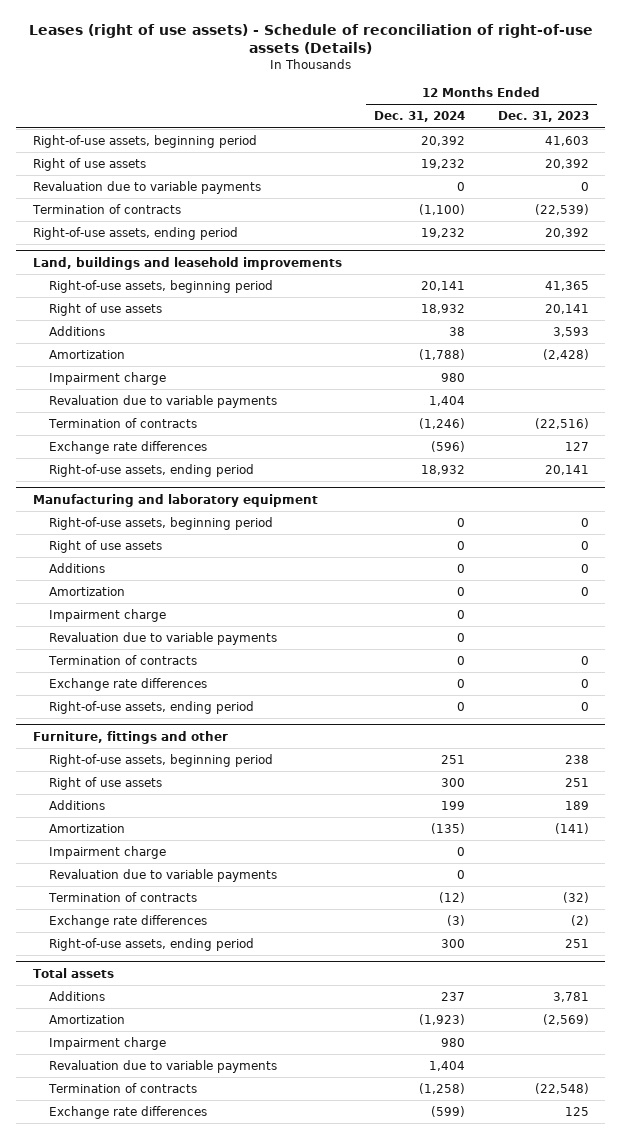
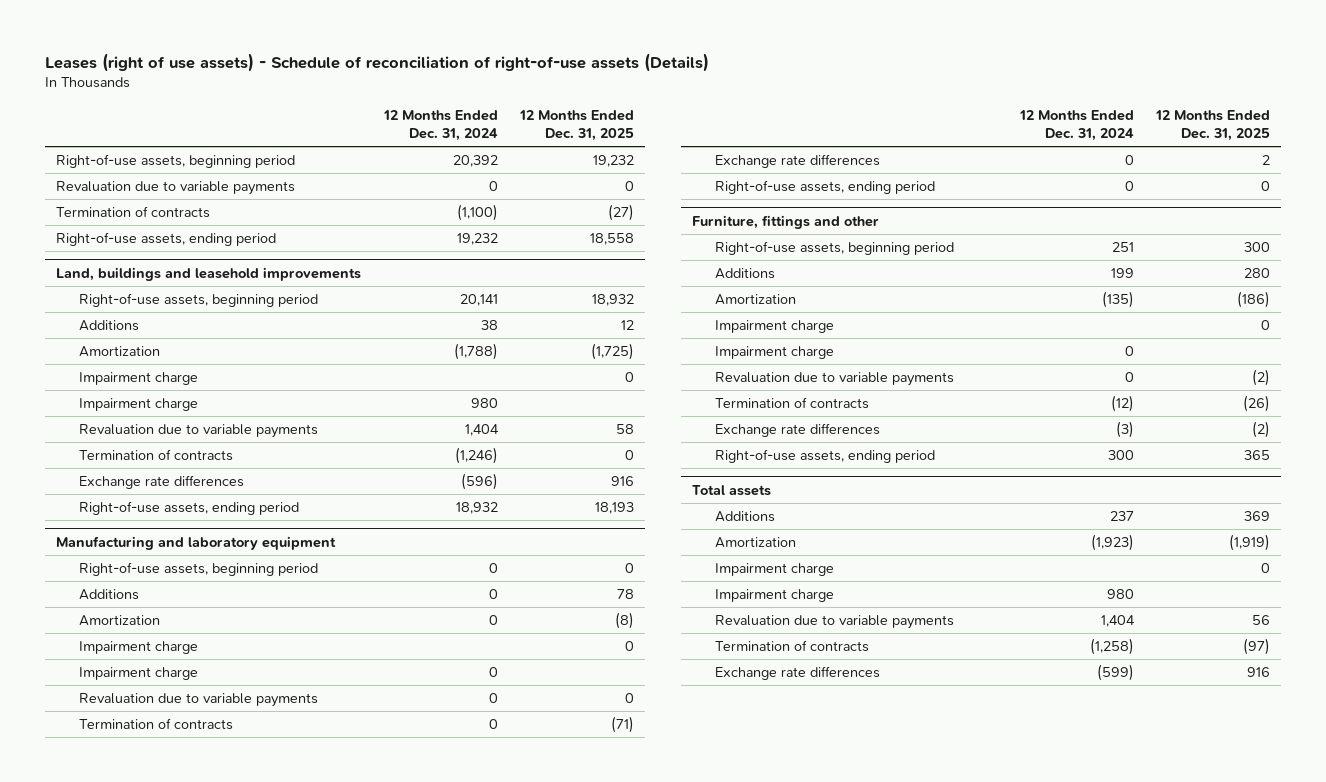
[497,111,589,123] Dec. 31, 2023 -> none
none -> [518,110,634,141] 12 Months Ended Dec. 31, 2025
[32,157,146,171] Right of use assets -> none
[49,302,163,316] Right of use assets -> none
none -> [79,372,199,386] Impairment charge
[49,539,163,553] Right of use assets -> none
none -> [79,641,199,655] Impairment charge
[49,776,163,790] Right of use assets -> none
none -> [715,320,835,334] Impairment charge
none -> [715,563,835,577] Impairment charge

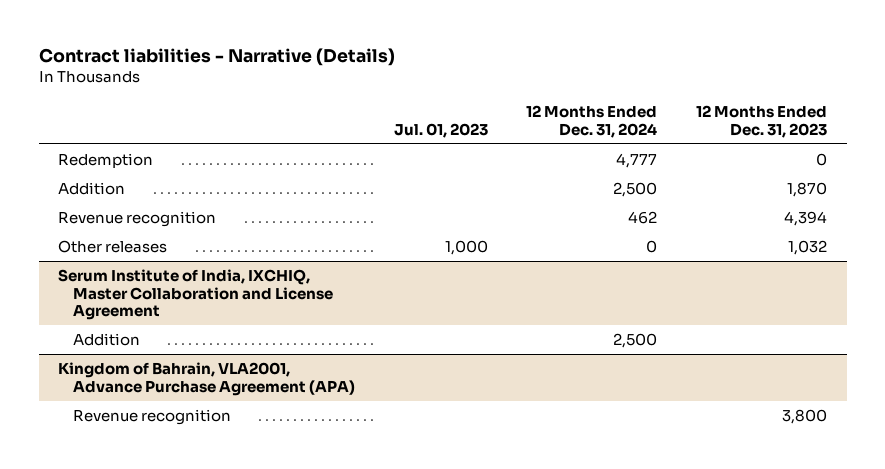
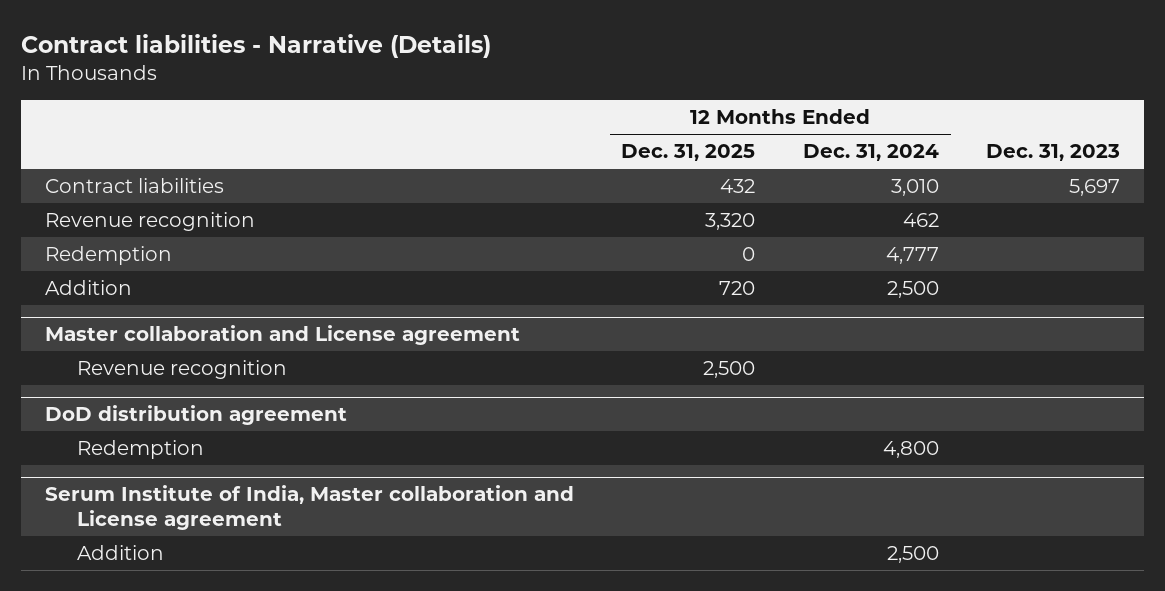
[393,122,488,138] Jul. 01, 2023 -> none
[696,105,828,138] 12 Months Ended Dec. 31, 2023 -> none
none -> [621,144,756,162] Dec. 31, 2025
none -> [986,144,1121,162] Dec. 31, 2023
[57,182,125,196] Addition -> none
none -> [44,178,224,194] Contract liabilities
[57,240,167,254] Other releases -> none
[57,269,333,320] Serum Institute of India, IXCHIQ, Master Collaboration and License Agreement -> none
[57,153,153,169] Redemption -> [44,246,172,266] Redemption
[57,362,355,396] Kingdom of Bahrain, VLA2001, Advance Purchase Agreement (APA) -> none
none -> [44,325,520,346] Master collaboration and License agreement
none -> [44,405,347,426] DoD distribution agreement
none -> [77,440,205,460] Redemption
none -> [44,485,574,530] Serum Institute of India, Master collaboration and License agreement
none -> [77,545,165,561] Addition

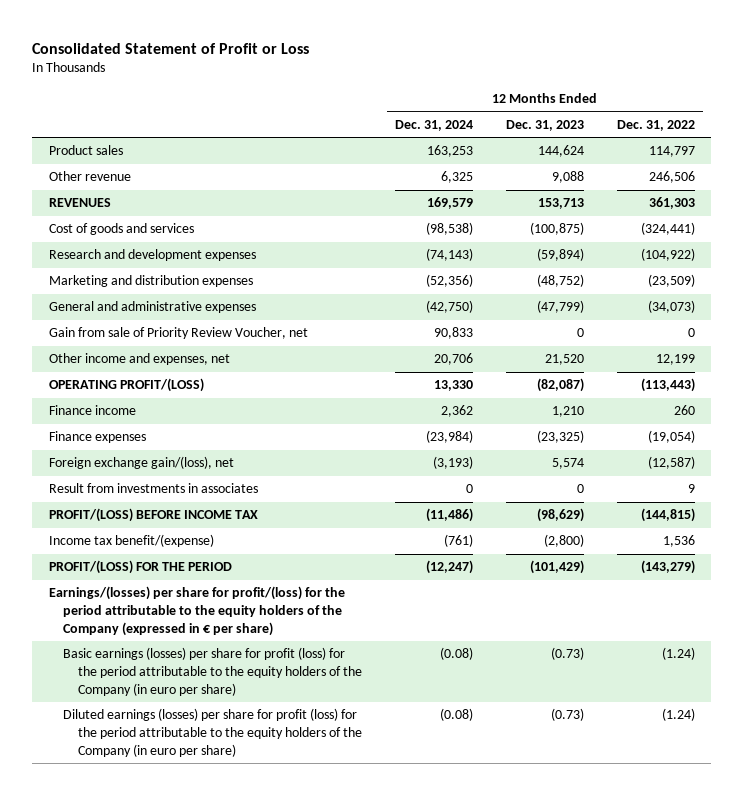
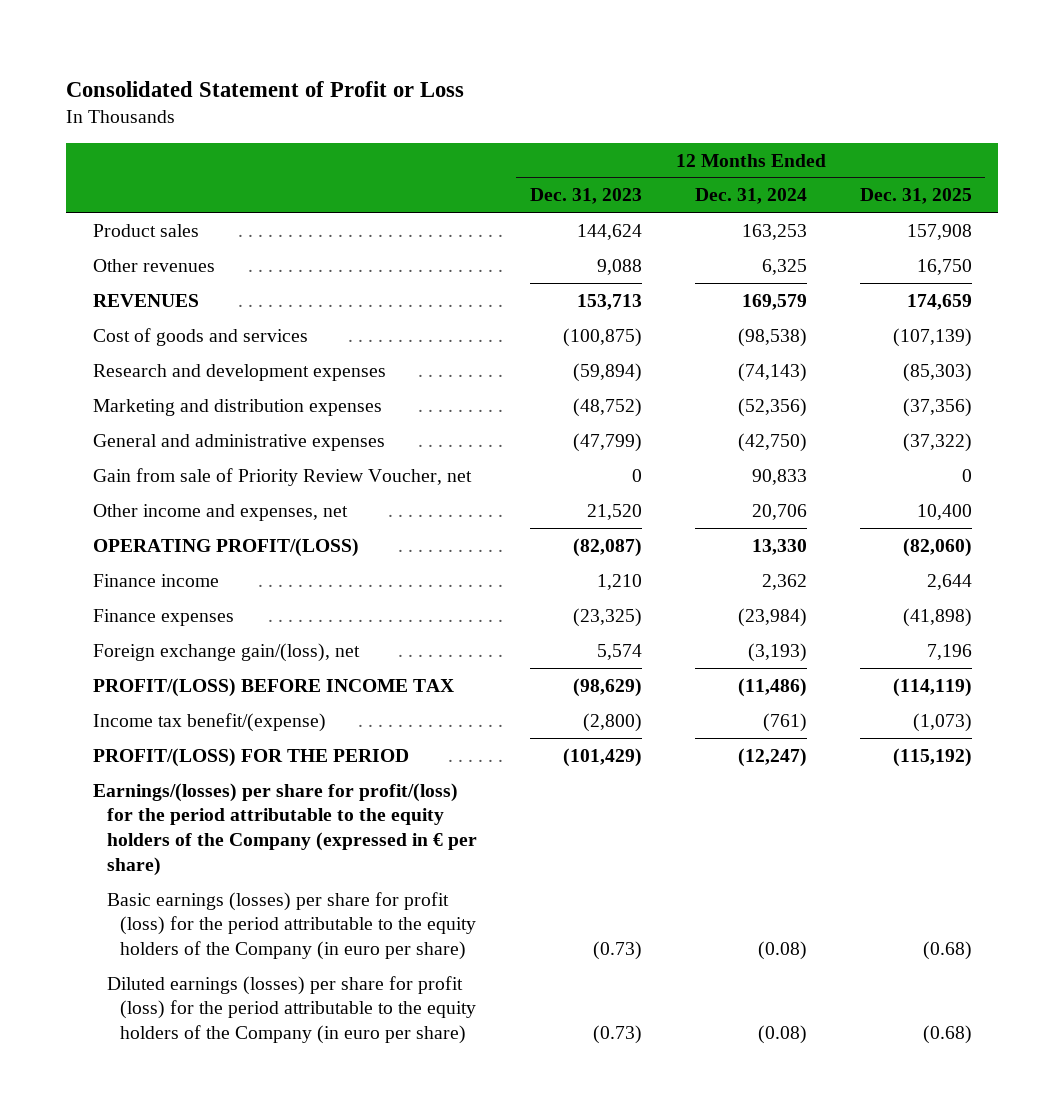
[616,119,695,131] Dec. 31, 2022 -> none
none -> [859,188,972,205] Dec. 31, 2025
[48,171,131,182] Other revenue -> [92,258,215,272] Other revenues
[48,483,258,494] Result from investments in associates -> none

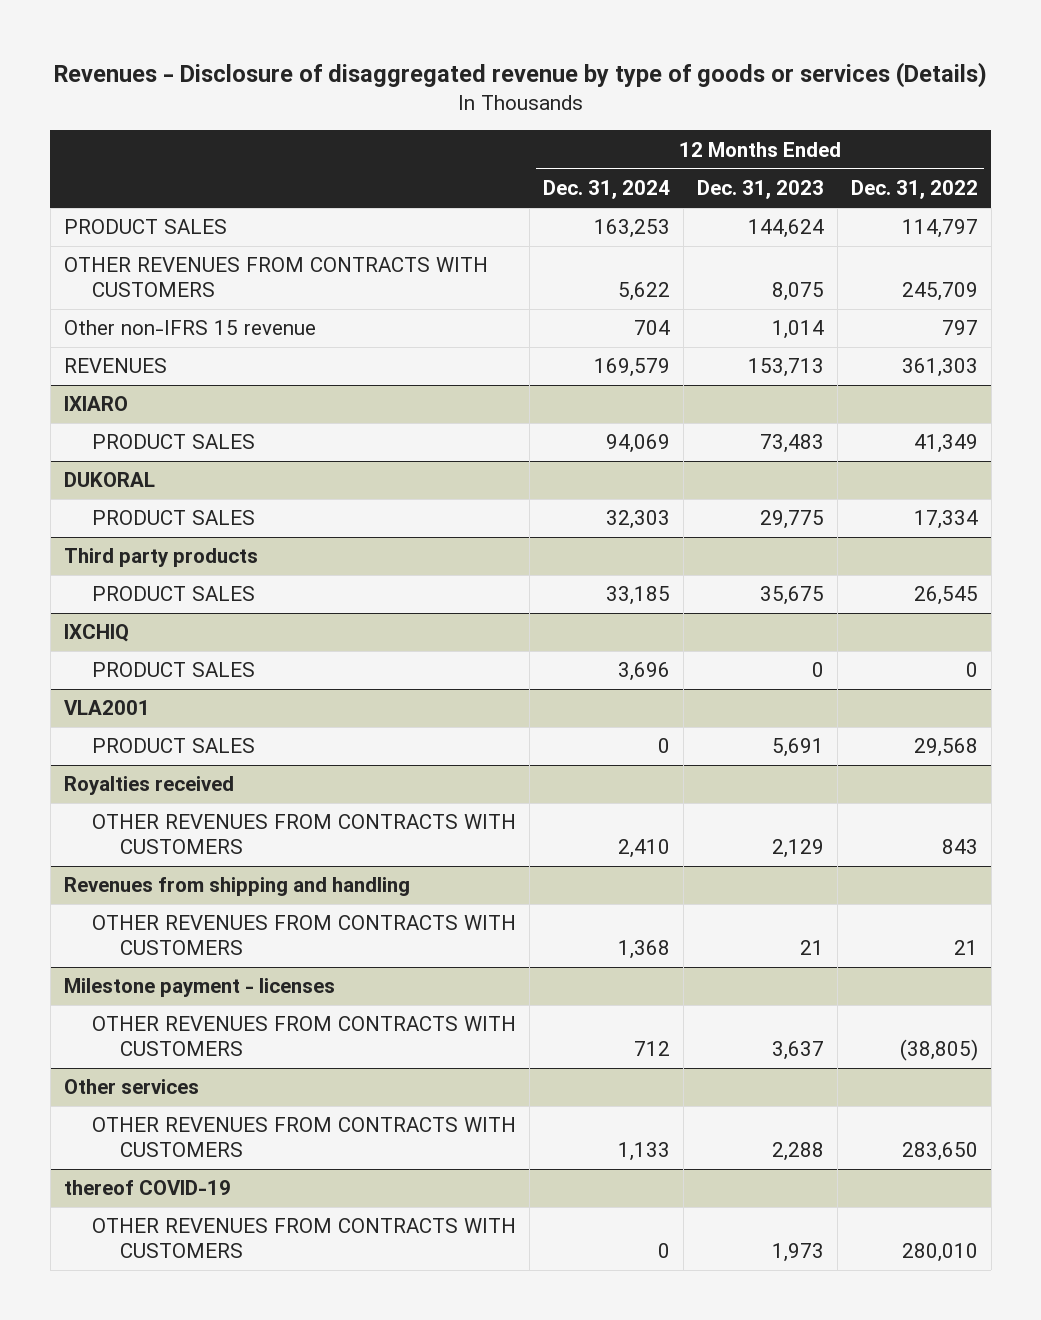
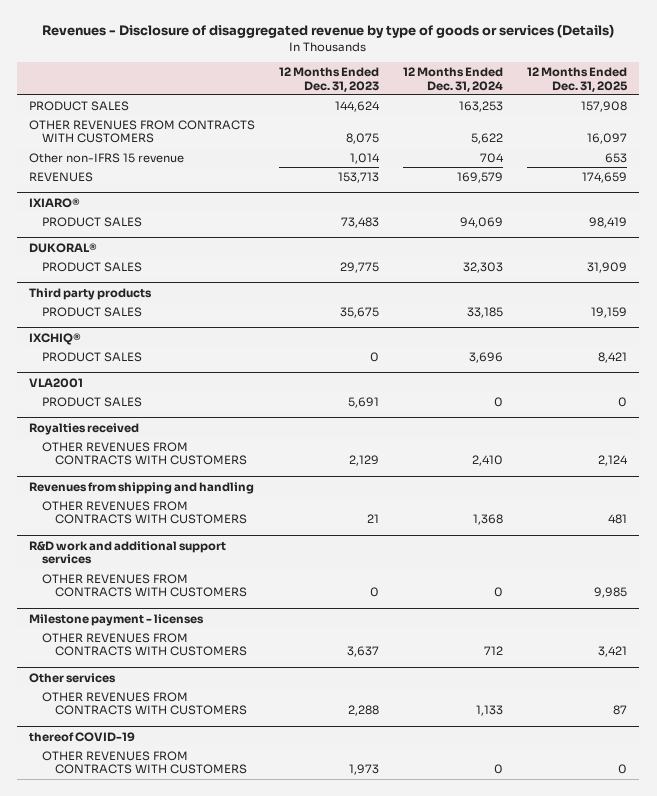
[850,180,978,200] Dec. 31, 2022 -> none
none -> [527,66,629,92] 12 Months Ended Dec. 31, 2025
[63,396,128,412] IXIARO -> [29,197,81,208] IXIARO®
[63,472,155,488] DUKORAL -> [29,242,98,253] DUKORAL®
[63,624,129,643] IXCHIQ -> [29,332,82,345] IXCHIQ®
none -> [29,540,227,565] R&D work and additional support services
none -> [42,573,248,598] OTHER REVENUES FROM CONTRACTS WITH CUSTOMERS

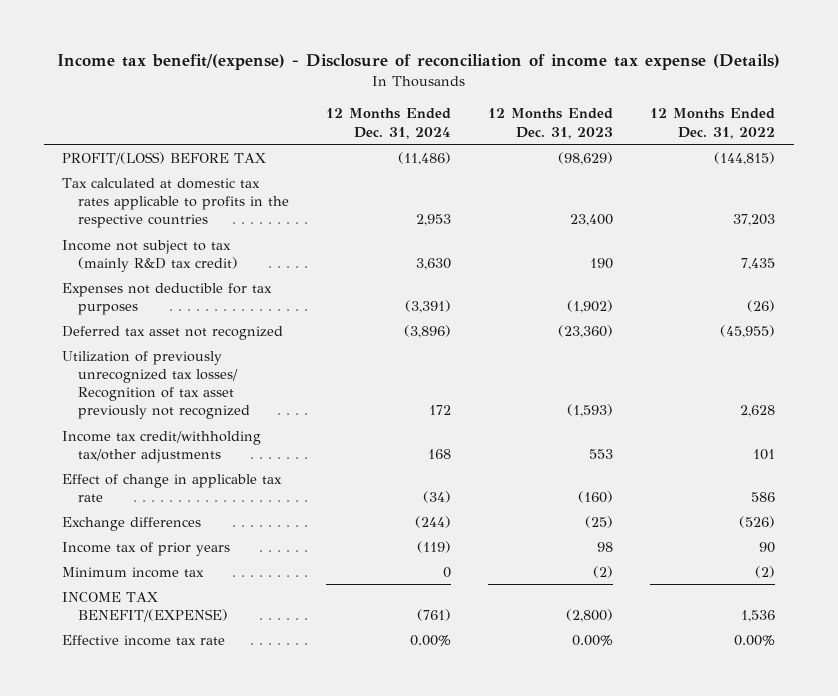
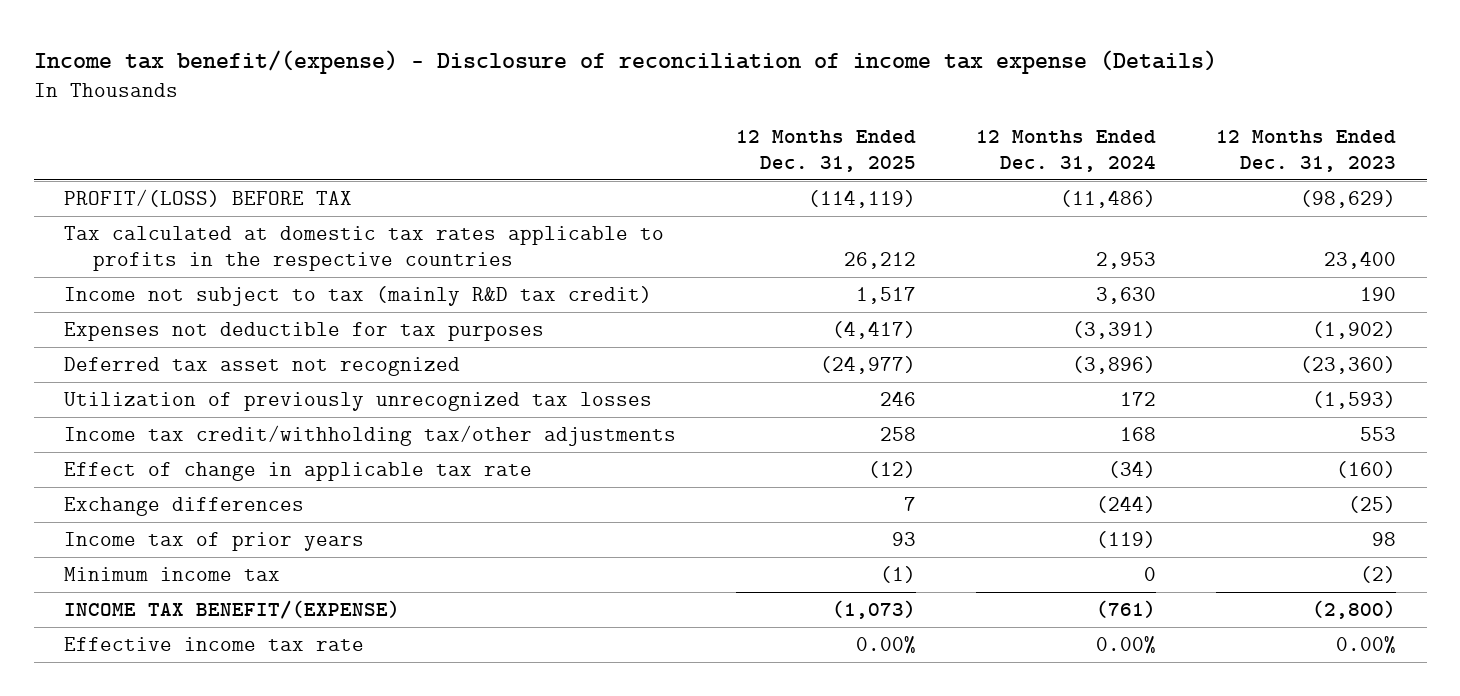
[650,108,776,139] 12 Months Ended Dec. 31, 2022 -> none
none -> [736,130,917,172] 12 Months Ended Dec. 31, 2025
[62,350,251,420] Utilization of previously unrecognized tax losses/ Recognition of tax asset previously not recognized -> [63,392,652,412] Utilization of previously unrecognized tax losses

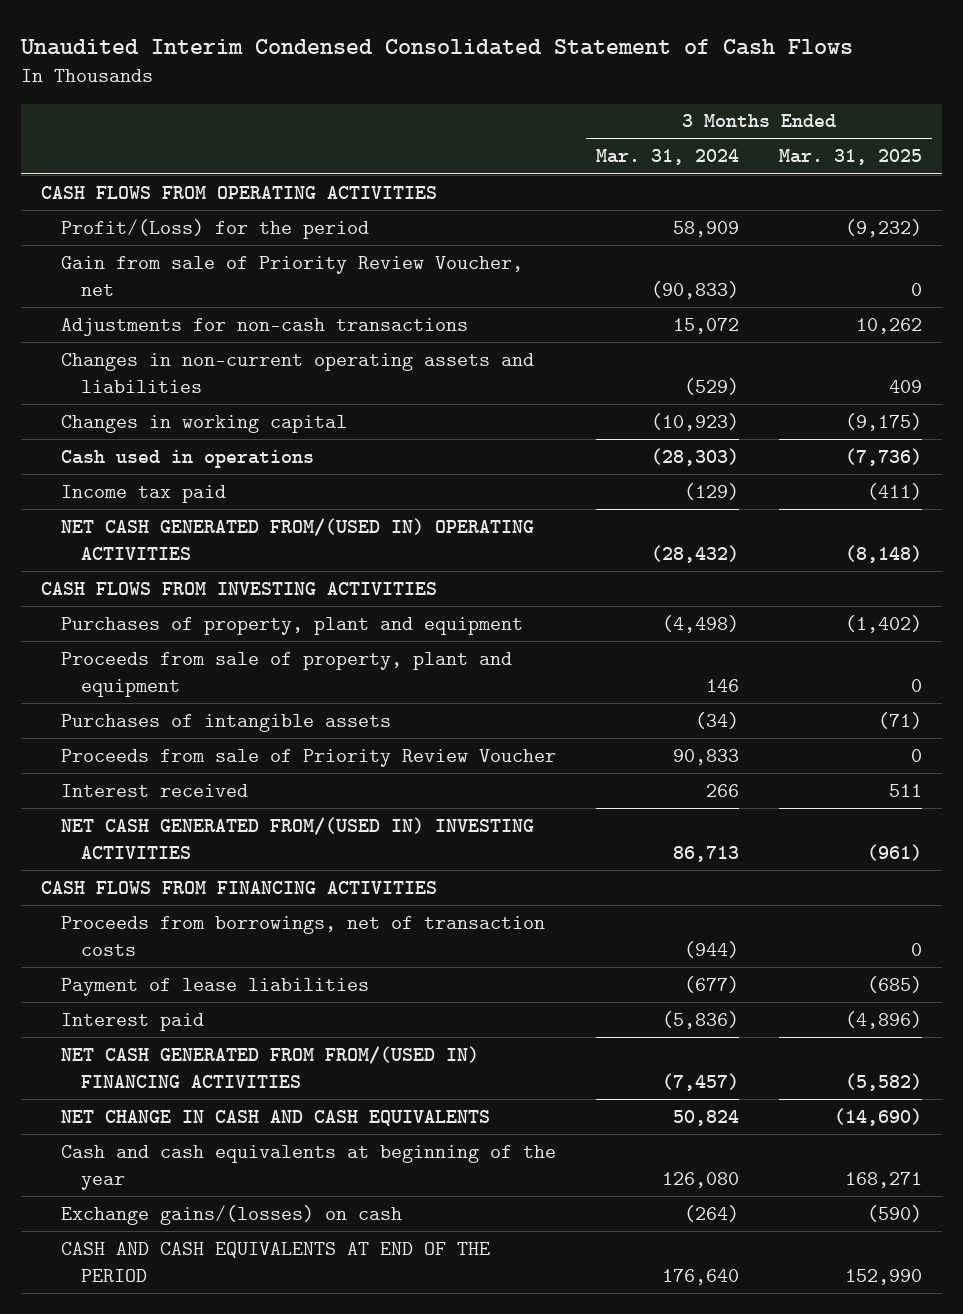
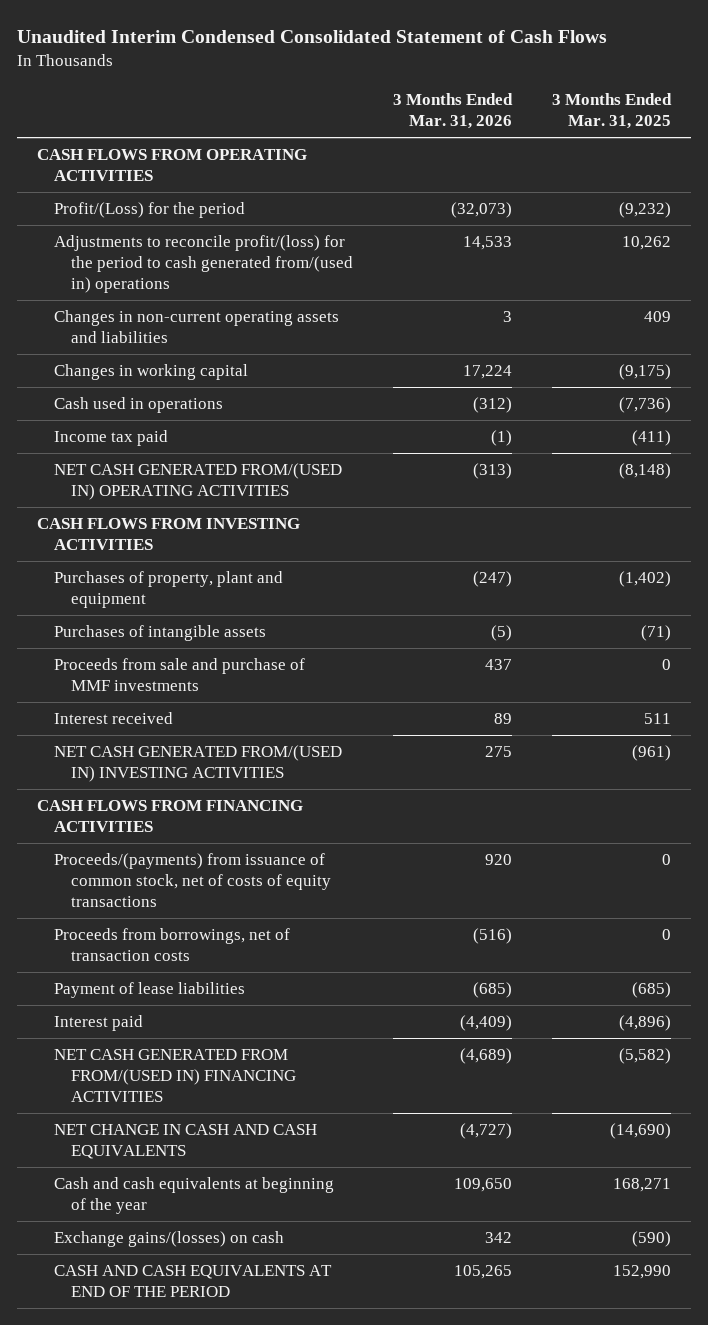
[596,149,740,166] Mar. 31, 2024 -> none
none -> [392,93,513,130] 3 Months Ended Mar. 31, 2026
[60,255,523,297] Gain from sale of Priority Review Voucher, net -> none
[60,317,468,336] Adjustments for non-cash transactions -> [54,234,354,293] Adjustments to reconcile profit/(loss) for the period to cash generated from/(used in) operations
[60,651,512,698] Proceeds from sale of property, plant and equipment -> none
[60,748,556,767] Proceeds from sale of Priority Review Voucher -> none
none -> [54,657,306,691] Proceeds from sale and purchase of MMF investments
none -> [54,852,332,907] Proceeds/(payments) from issuance of common stock, net of costs of equity transactions

